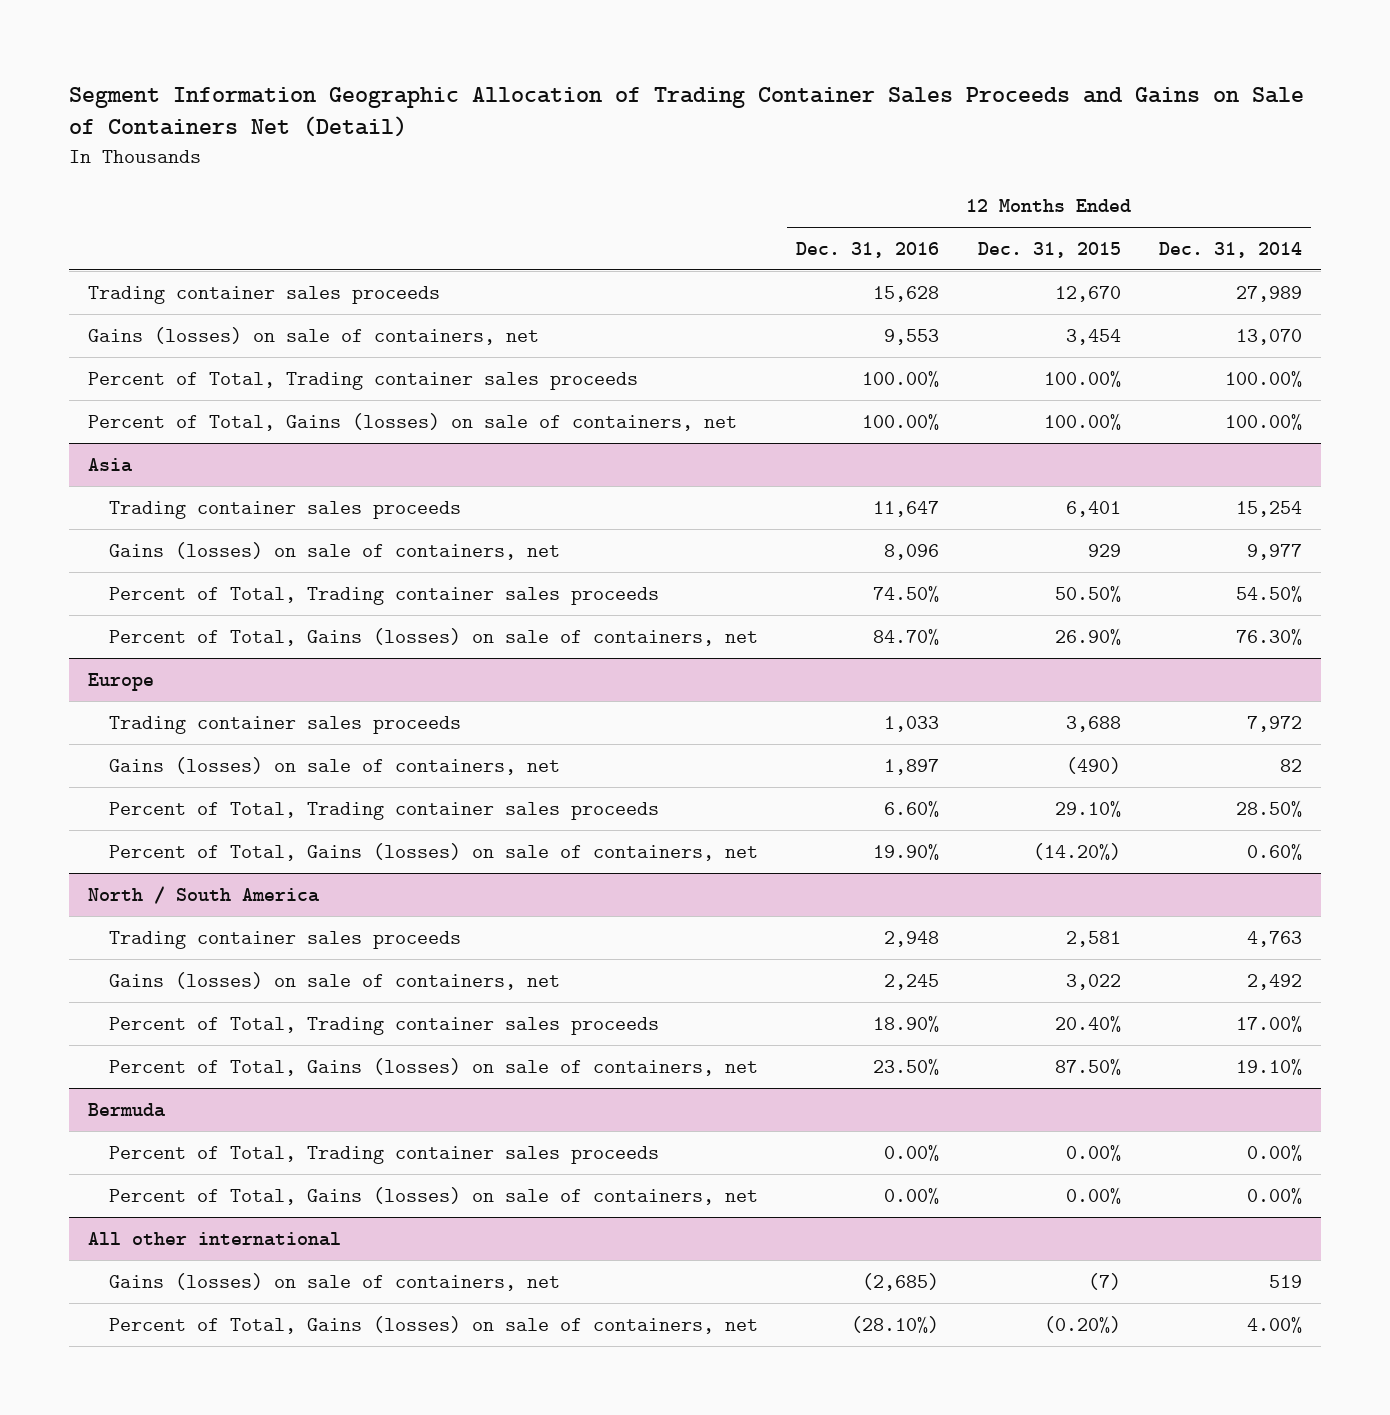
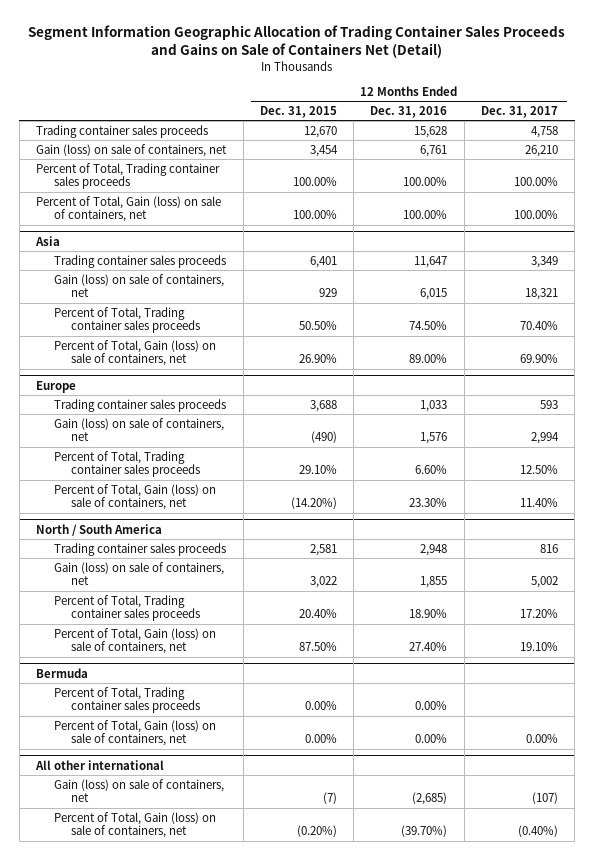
[1158,241,1302,258] Dec. 31, 2014 -> none
none -> [481,105,559,118] Dec. 31, 2017
[87,326,539,345] Gains (losses) on sale of containers, net -> [36,143,228,157] Gain (loss) on sale of containers, net
[884,328,940,345] 9,553 -> [420,144,448,157] 6,761
[87,412,737,431] Percent of Total, Gains (losses) on sale of containers, net -> [36,195,222,223] Percent of Total, Gain (loss) on sale of containers, net
[109,541,561,560] Gains (losses) on sale of containers, net -> [53,273,224,298] Gain (loss) on sale of containers, net
[884,543,940,560] 8,096 -> [420,288,448,301] 6,015
[109,627,759,646] Percent of Total, Gains (losses) on sale of containers, net -> [53,339,216,367] Percent of Total, Gain (loss) on sale of containers, net
[873,627,940,645] 84.70% -> [409,354,448,364] 89.00%
[109,756,561,775] Gains (losses) on sale of containers, net -> [53,417,224,442] Gain (loss) on sale of containers, net
[884,758,940,775] 1,897 -> [420,432,448,445] 1,576
[109,842,759,861] Percent of Total, Gains (losses) on sale of containers, net -> [53,483,216,511] Percent of Total, Gain (loss) on sale of containers, net
[873,842,940,860] 19.90% -> [409,498,448,508] 23.30%
[109,971,561,990] Gains (losses) on sale of containers, net -> [53,561,224,586] Gain (loss) on sale of containers, net
[884,973,940,990] 2,245 -> [420,576,448,589] 1,855
[109,1057,759,1076] Percent of Total, Gains (losses) on sale of containers, net -> [53,627,216,655] Percent of Total, Gain (loss) on sale of containers, net
[873,1057,940,1075] 23.50% -> [409,642,448,652] 27.40%
[109,1186,759,1205] Percent of Total, Gains (losses) on sale of containers, net -> [53,719,216,747] Percent of Total, Gain (loss) on sale of containers, net
[109,1272,561,1291] Gains (losses) on sale of containers, net -> [53,778,224,803] Gain (loss) on sale of containers, net
[109,1315,759,1334] Percent of Total, Gains (losses) on sale of containers, net -> [53,811,216,839] Percent of Total, Gain (loss) on sale of containers, net
[851,1315,940,1333] (28.10%) -> [401,825,448,838] (39.70%)

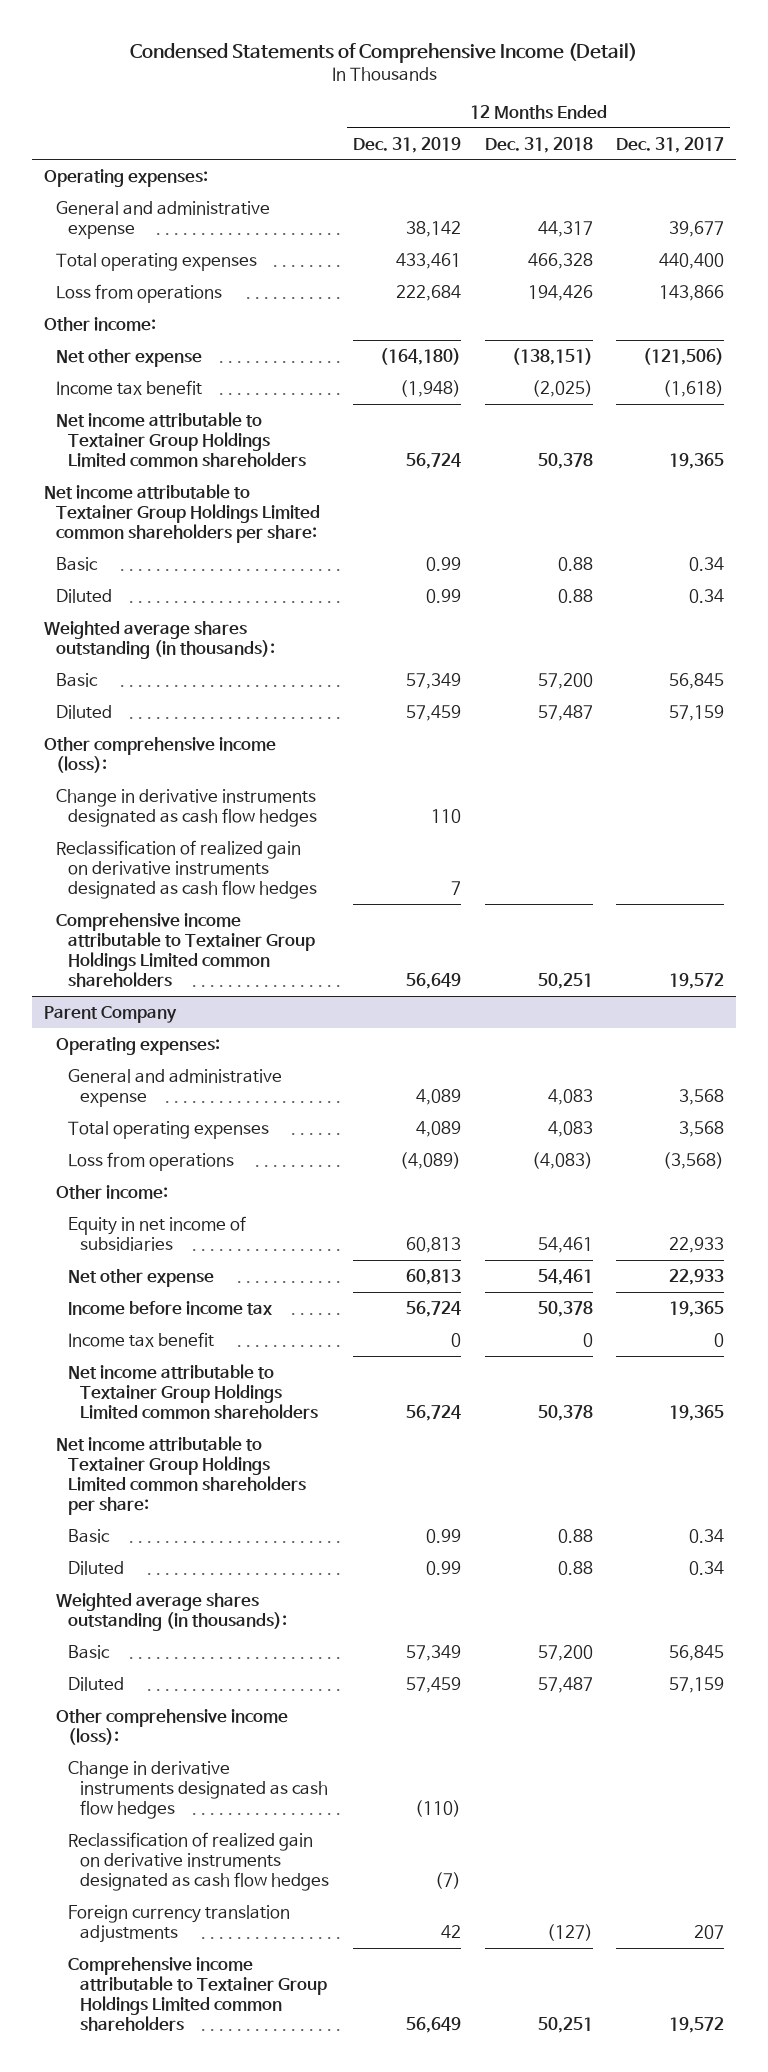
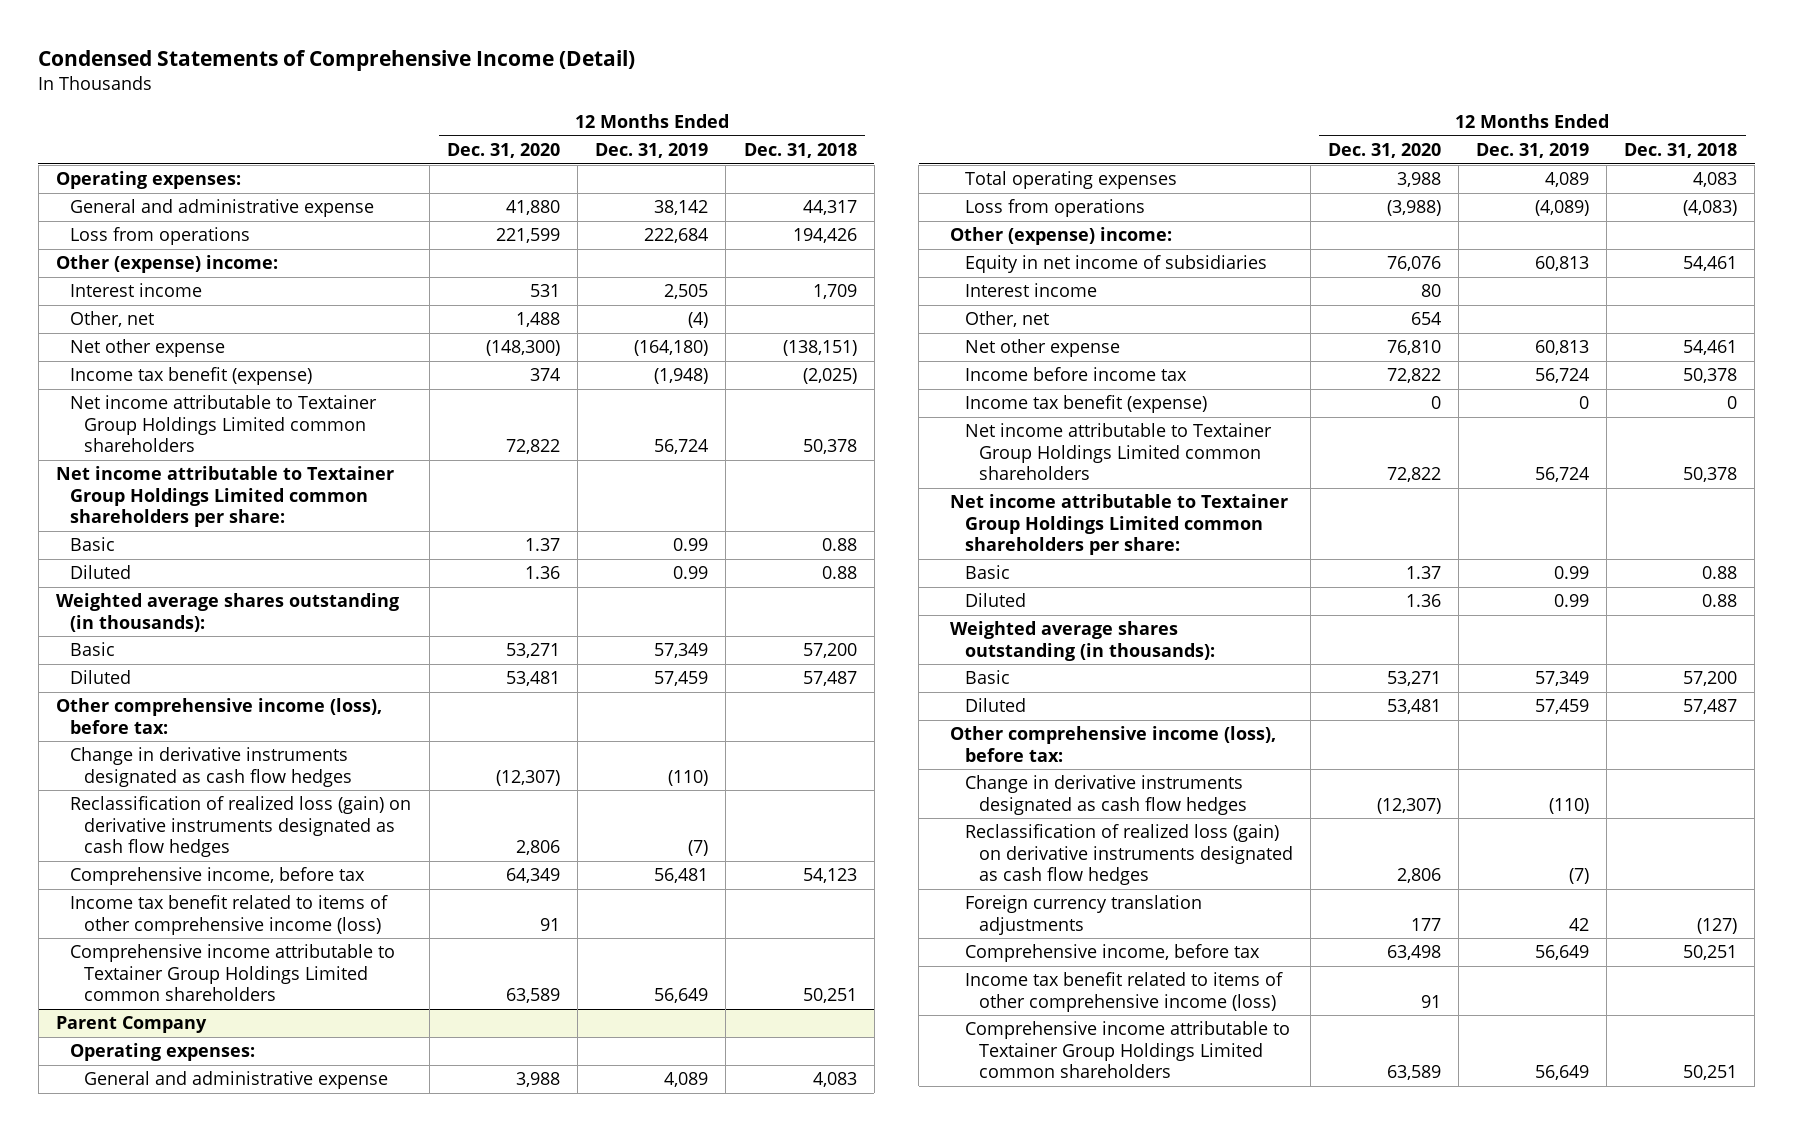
[616,136,725,153] Dec. 31, 2017 -> none
none -> [447,143,561,159] Dec. 31, 2020
[55,252,257,271] Total operating expenses -> none
[43,316,156,331] Other income: -> [55,255,278,274] Other (expense) income:
none -> [69,283,202,298] Interest income
none -> [69,311,154,328] Other, net
[55,379,202,395] Income tax benefit -> [69,367,312,386] Income tax benefit (expense)
[43,736,276,773] Other comprehensive income (loss): -> [55,698,382,734] Other comprehensive income (loss), before tax:
[430,808,461,823] 110 -> [668,769,709,786] (110)
[55,839,318,899] Reclassification of realized gain on derivative instruments designated as cash flow hedges -> [69,796,411,858] Reclassification of realized loss (gain) on derivative instruments designated as cash flow hedges
[450,880,461,895] 7 -> [688,840,709,857] (7)
none -> [69,867,365,886] Comprehensive income, before tax
none -> [69,895,388,935] Income tax benefit related to items of other comprehensive income (loss)
[55,1184,168,1199] Other income: -> [950,227,1173,246] Other (expense) income:
none -> [964,283,1097,298] Interest income
none -> [964,311,1049,328] Other, net
[68,1331,215,1347] Income tax benefit -> [964,395,1207,414] Income tax benefit (expense)
[55,1708,288,1745] Other comprehensive income (loss): -> [950,726,1277,762] Other comprehensive income (loss), before tax:
[68,1831,330,1891] Reclassification of realized gain on derivative instruments designated as cash flow hedges -> [964,824,1293,886] Reclassification of realized loss (gain) on derivative instruments designated as cash flow hedges
none -> [964,944,1260,963] Comprehensive income, before tax
none -> [964,972,1283,1012] Income tax benefit related to items of other comprehensive income (loss)

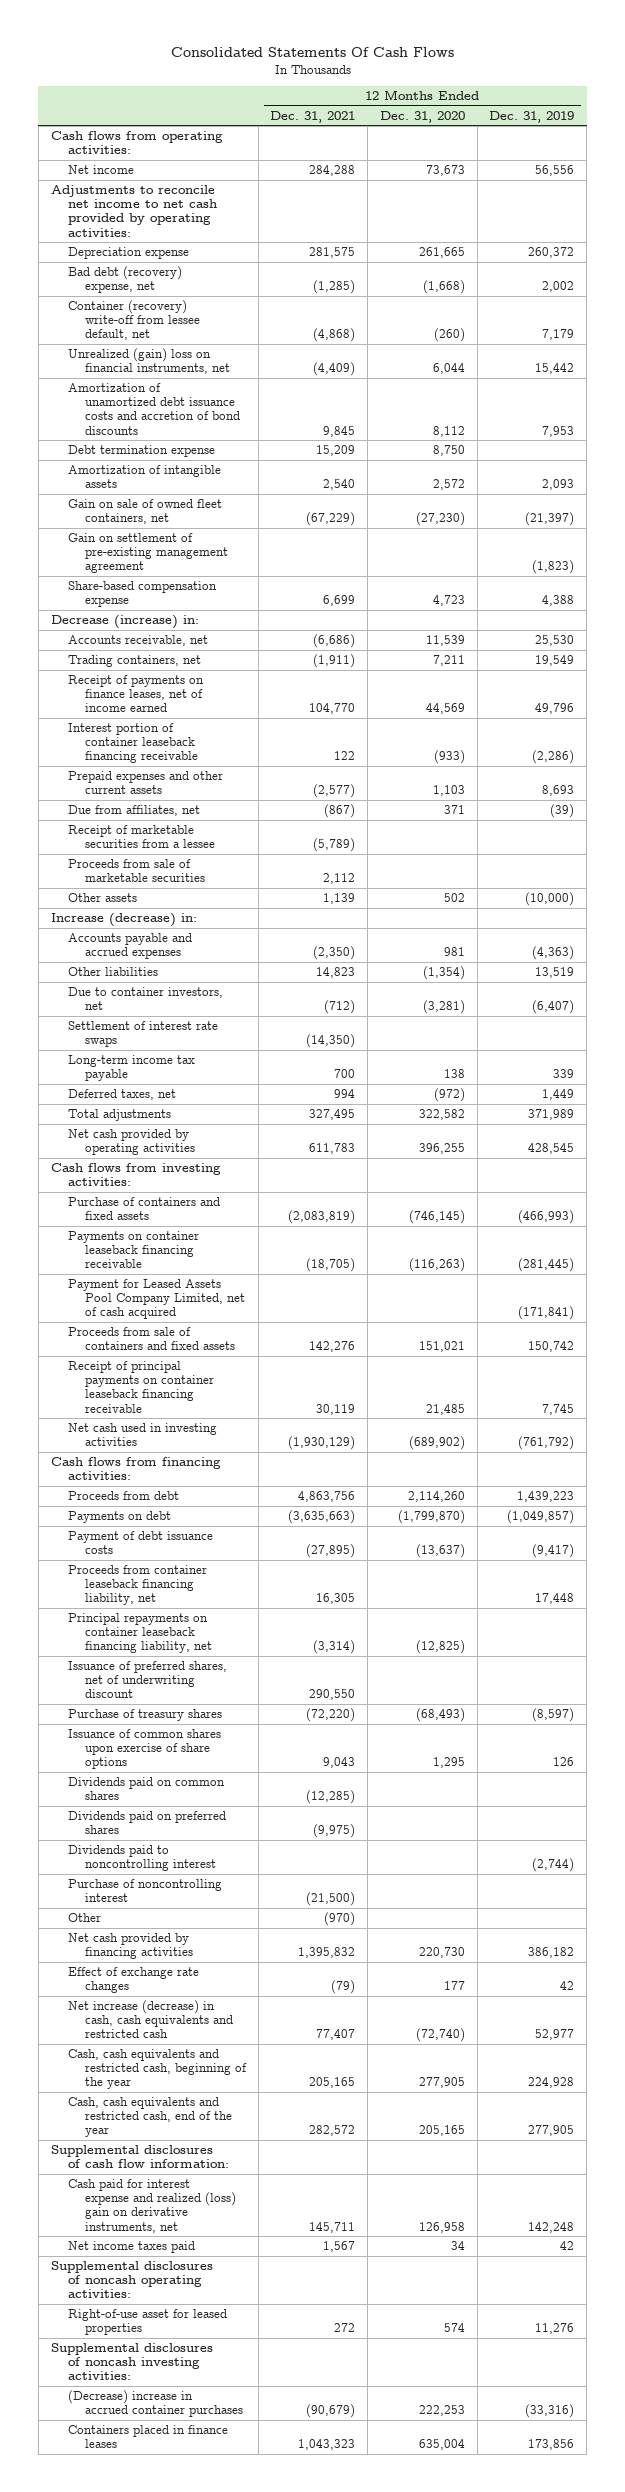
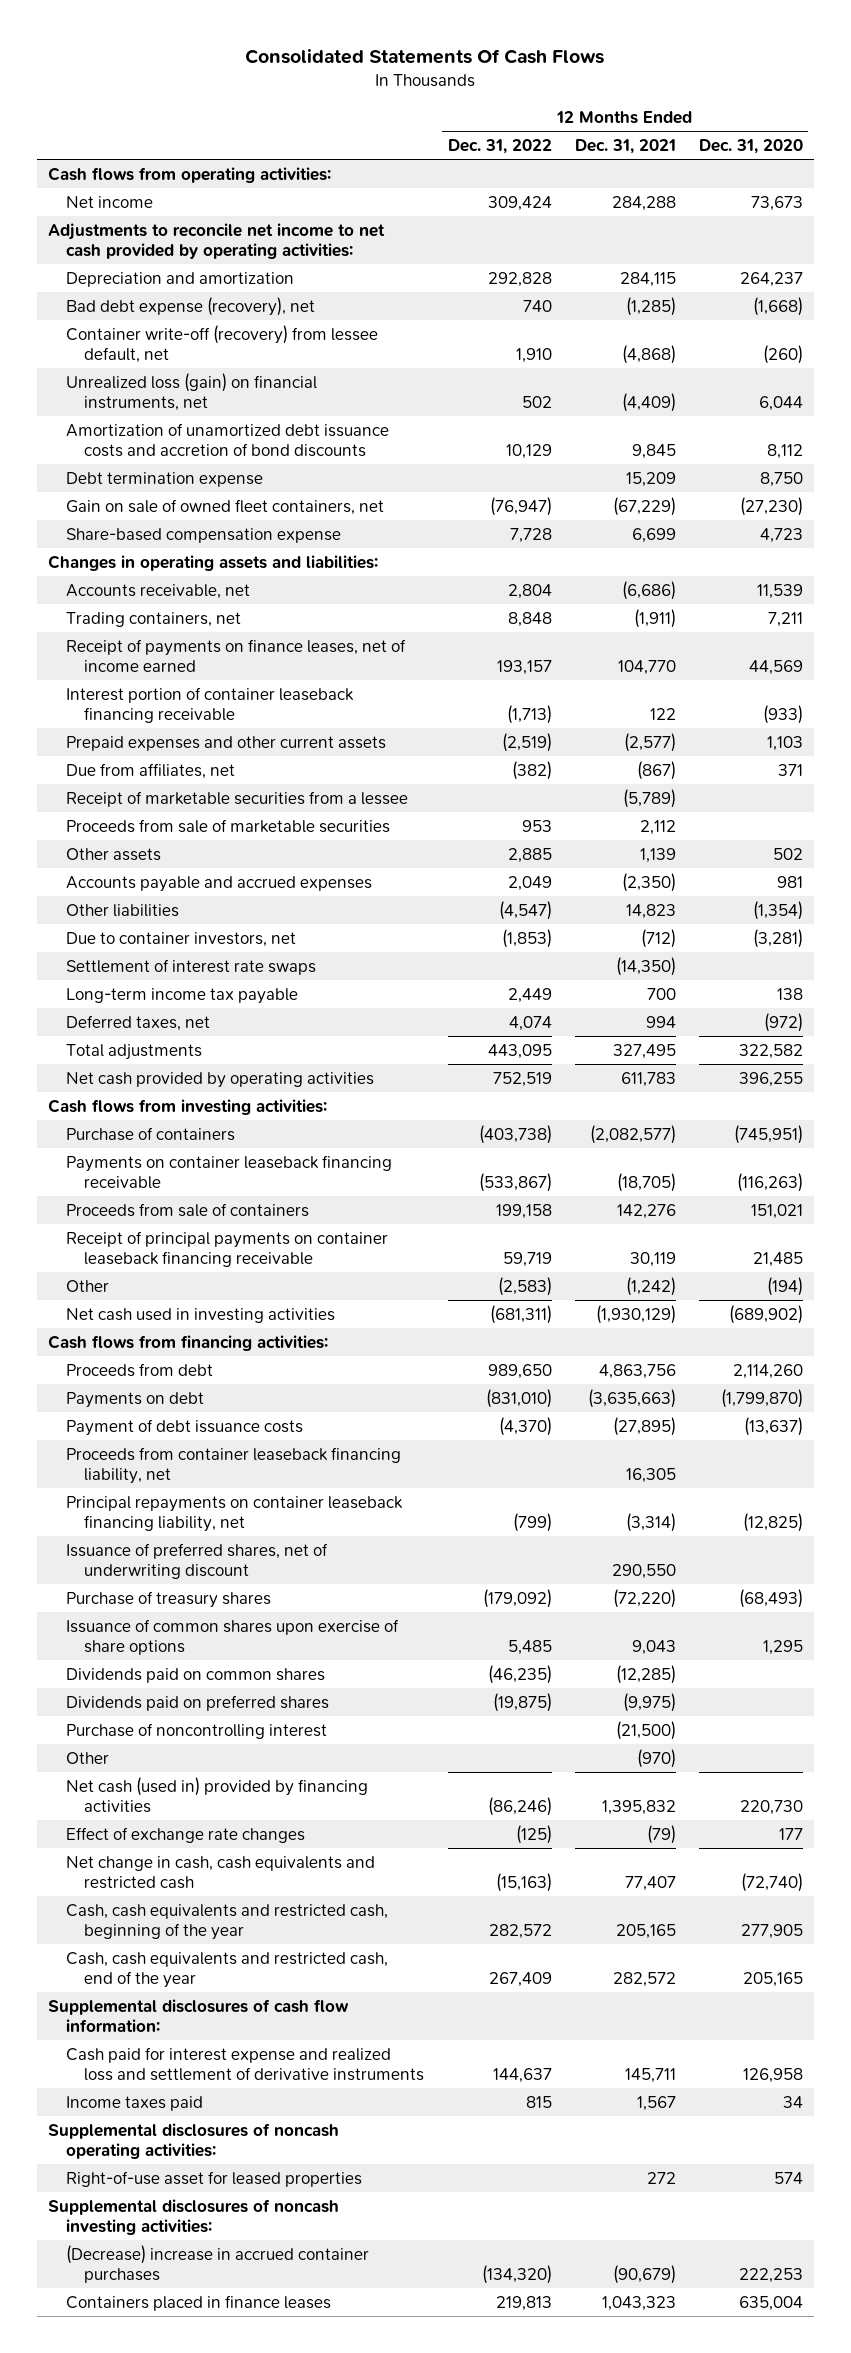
[489,110,575,123] Dec. 31, 2019 -> none
none -> [447,138,552,154] Dec. 31, 2022
[67,247,189,260] Depreciation expense -> none
none -> [66,271,295,287] Depreciation and amortization
[67,266,182,294] Bad debt (recovery) expense, net -> [66,296,316,316] Bad debt expense (recovery), net
[67,300,200,341] Container (recovery) write-off from lessee default, net -> [66,324,379,363] Container write-off (recovery) from lessee default, net
[67,348,230,375] Unrealized (gain) loss on financial instruments, net -> [66,372,318,411] Unrealized loss (gain) on financial instruments, net
[67,465,221,489] Amortization of intangible assets -> none
[67,533,228,574] Gain on settlement of pre-existing management agreement -> none
[50,615,199,630] Decrease (increase) in: -> none
none -> [48,554,379,571] Changes in operating assets and liabilities:
[50,913,197,928] Increase (decrease) in: -> none
[67,1197,220,1221] Purchase of containers and fixed assets -> [66,1126,236,1141] Purchase of containers
[288,1210,356,1225] (2,083,819) -> [589,1124,676,1144] (2,082,577)
[408,1210,465,1225] (746,145) -> [733,1124,803,1144] (745,951)
[67,1279,245,1320] Payment for Leased Assets Pool Company Limited, net of cash acquired -> none
[67,1327,235,1351] Proceeds from sale of containers and fixed assets -> [66,1202,310,1217] Proceeds from sale of containers
none -> [66,1279,110,1292] Other
[67,1845,216,1872] Dividends paid to noncontrolling interest -> none
[67,1933,193,1960] Net cash provided by financing activities -> [66,1776,369,1813] Net cash (used in) provided by financing activities
[67,2000,233,2039] Net increase (decrease) in cash, cash equivalents and restricted cash -> [66,1855,376,1889] Net change in cash, cash equivalents and restricted cash
[67,2179,236,2233] Cash paid for interest expense and realized (loss) gain on derivative instruments, net -> [66,2046,425,2081] Cash paid for interest expense and realized loss and settlement of derivative instruments
[67,2241,195,2254] Net income taxes paid -> [66,2095,204,2111] Income taxes paid

